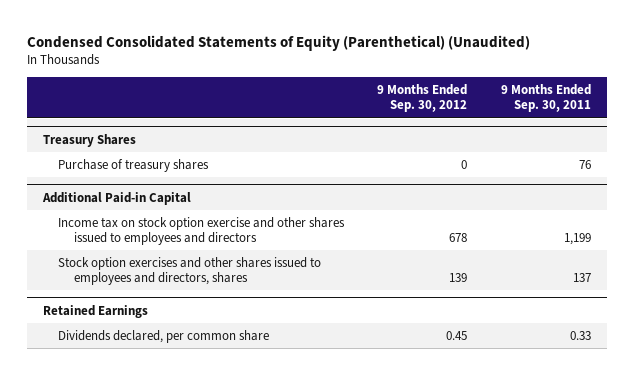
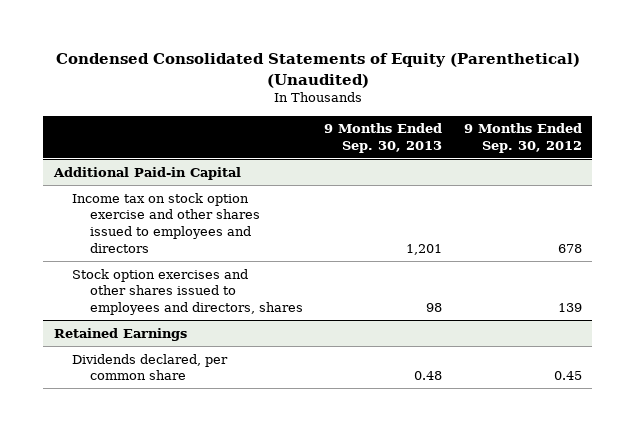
[500,84,591,113] 9 Months Ended Sep. 30, 2011 -> none
none -> [324,123,443,153] 9 Months Ended Sep. 30, 2013
[43,133,137,147] Treasury Shares -> none
[58,158,210,172] Purchase of treasury shares -> none

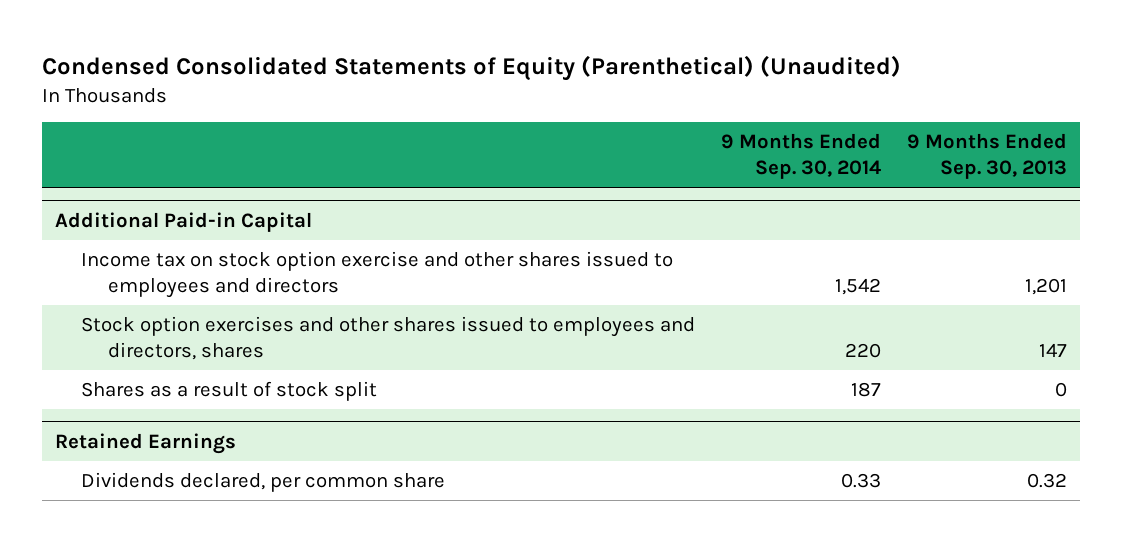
[463,123,582,153] 9 Months Ended Sep. 30, 2012 -> none
none -> [721,133,882,180] 9 Months Ended Sep. 30, 2014
[426,302,443,312] 98 -> [1038,342,1067,357] 147
none -> [81,381,378,402] Shares as a result of stock split
[414,371,443,381] 0.48 -> [1026,473,1067,489] 0.32

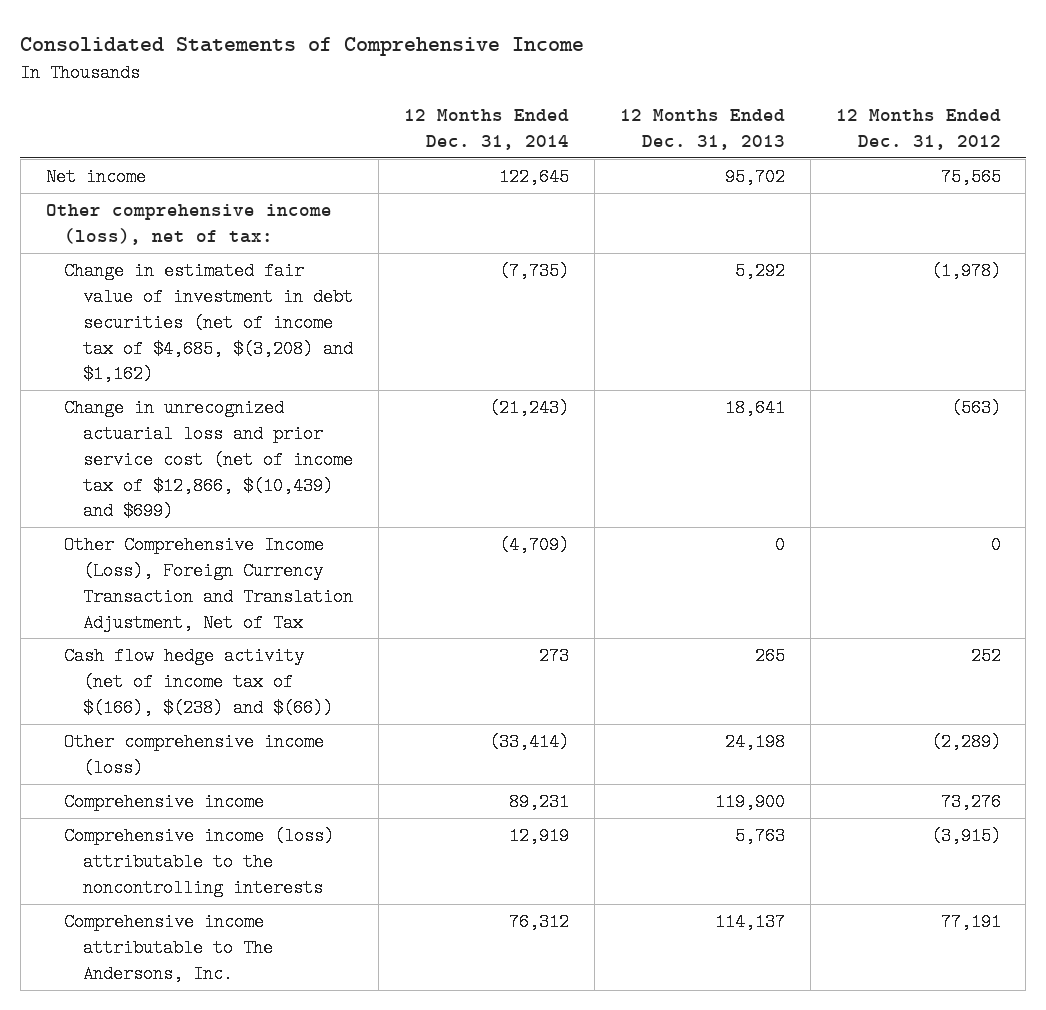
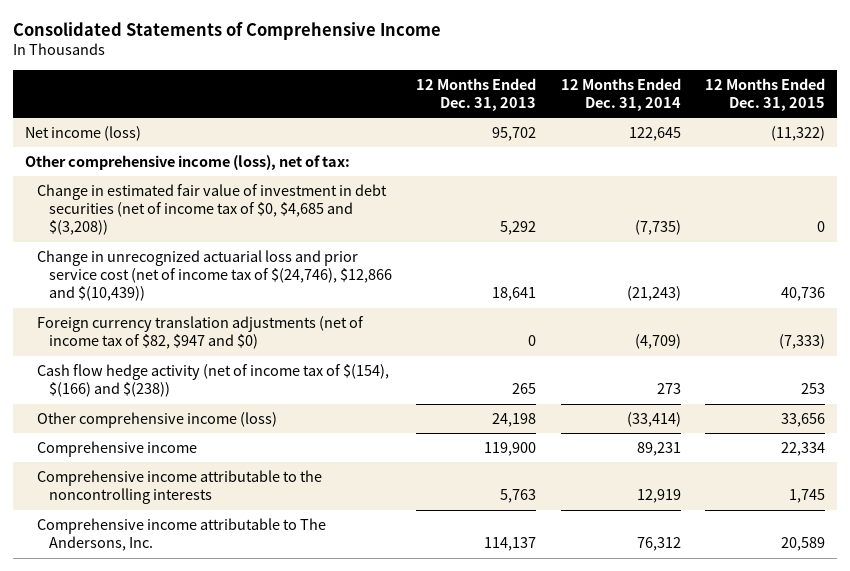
[835,109,1001,150] 12 Months Ended Dec. 31, 2012 -> none
none -> [704,77,825,112] 12 Months Ended Dec. 31, 2015
[45,168,146,187] Net income -> [25,125,142,141] Net income (loss)
[64,262,353,384] Change in estimated fair value of investment in debt securities (net of income tax of $4,685, $(3,208) and $1,162) -> [37,183,388,236] Change in estimated fair value of investment in debt securities (net of income tax of $0, $4,685 and $(3,208))
[64,399,353,521] Change in unrecognized actuarial loss and prior service cost (net of income tax of $12,866, $(10,439) and $699) -> [37,249,393,302] Change in unrecognized actuarial loss and prior service cost (net of income tax of $(24,746), $12,866 and $(10,439))
[64,536,353,632] Other Comprehensive Income (Loss), Foreign Currency Transaction and Translation Adjustment, Net of Tax -> [37,315,365,350] Foreign currency translation adjustments (net of income tax of $82, $947 and $0)
[64,647,333,717] Cash flow hedge activity (net of income tax of $(166), $(238) and $(66)) -> [37,363,390,398] Cash flow hedge activity (net of income tax of $(154), $(166) and $(238))
[64,827,335,897] Comprehensive income (loss) attributable to the noncontrolling interests -> [37,469,323,505] Comprehensive income attributable to the noncontrolling interests

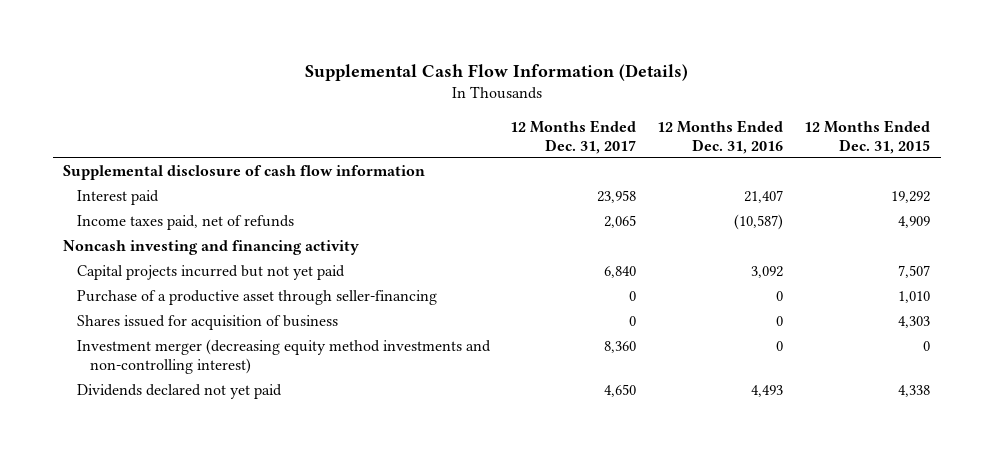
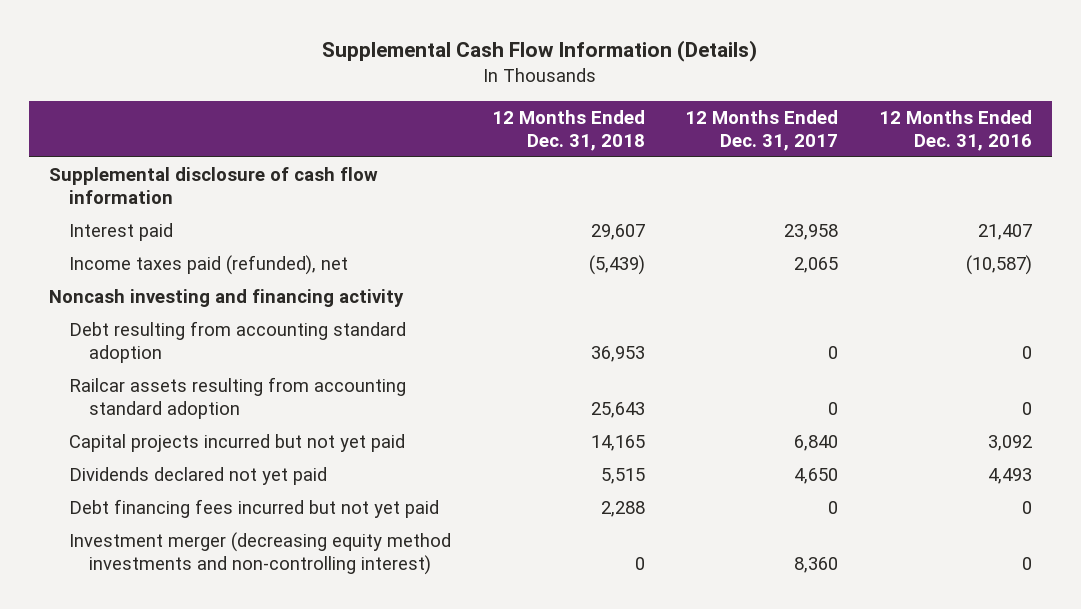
[804,119,931,154] 12 Months Ended Dec. 31, 2015 -> none
none -> [491,109,645,152] 12 Months Ended Dec. 31, 2018
[76,215,294,231] Income taxes paid, net of refunds -> [69,254,349,275] Income taxes paid (refunded), net
none -> [69,320,407,364] Debt resulting from accounting standard adoption
none -> [69,376,407,420] Railcar assets resulting from accounting standard adoption
[76,290,437,306] Purchase of a productive asset through seller-financing -> none
[76,315,338,331] Shares issued for acquisition of business -> none
none -> [69,498,440,518] Debt financing fees incurred but not yet paid
[76,339,491,375] Investment merger (decreasing equity method investments and non-controlling interest) -> [69,531,452,576] Investment merger (decreasing equity method investments and non-controlling interest)

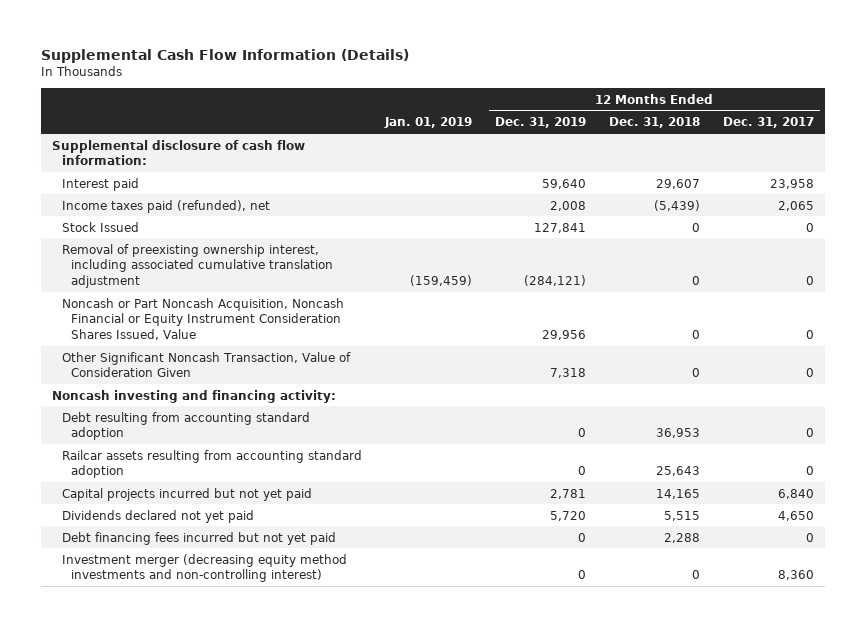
[878,109,1032,152] 12 Months Ended Dec. 31, 2016 -> none
none -> [383,117,472,129] Jan. 01, 2019
none -> [494,117,586,129] Dec. 31, 2019
[48,166,378,205] Supplemental disclosure of cash flow information -> [52,139,306,166] Supplemental disclosure of cash flow information:
none -> [61,221,139,232] Stock Issued
none -> [61,243,333,289] Removal of preexisting ownership interest, including associated cumulative translation adjustment
none -> [61,297,344,341] Noncash or Part Noncash Acquisition, Noncash Financial or Equity Instrument Consideration Shares Issued, Value
none -> [61,351,351,378] Other Significant Noncash Transaction, Value of Consideration Given
[48,288,404,307] Noncash investing and financing activity -> [52,389,337,403] Noncash investing and financing activity:

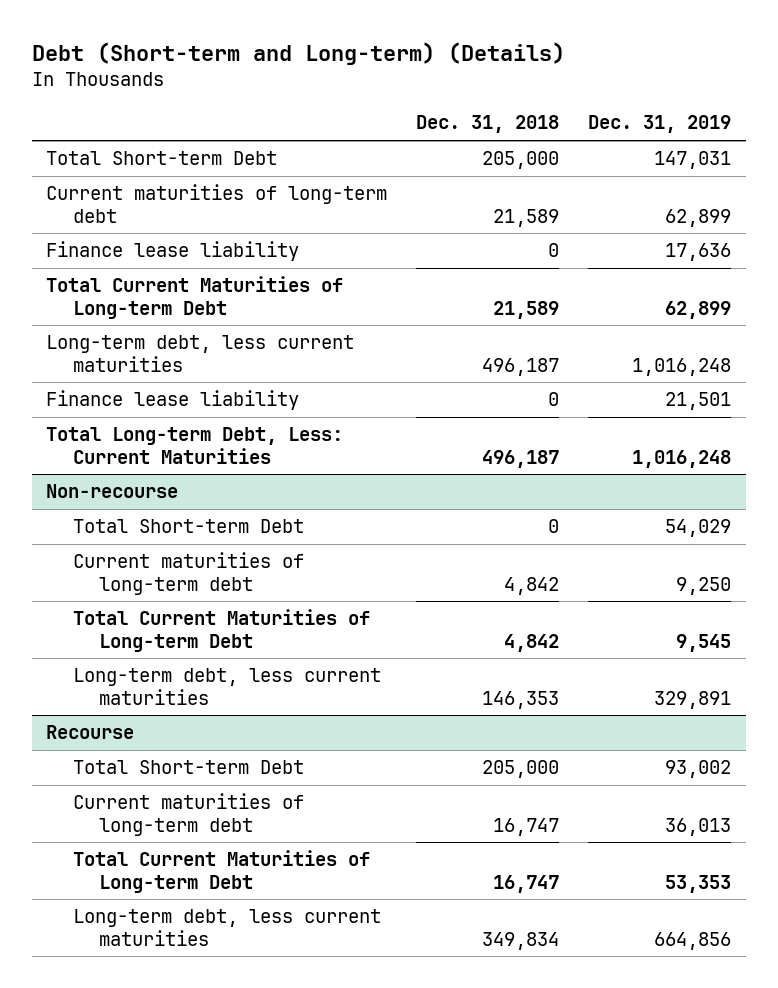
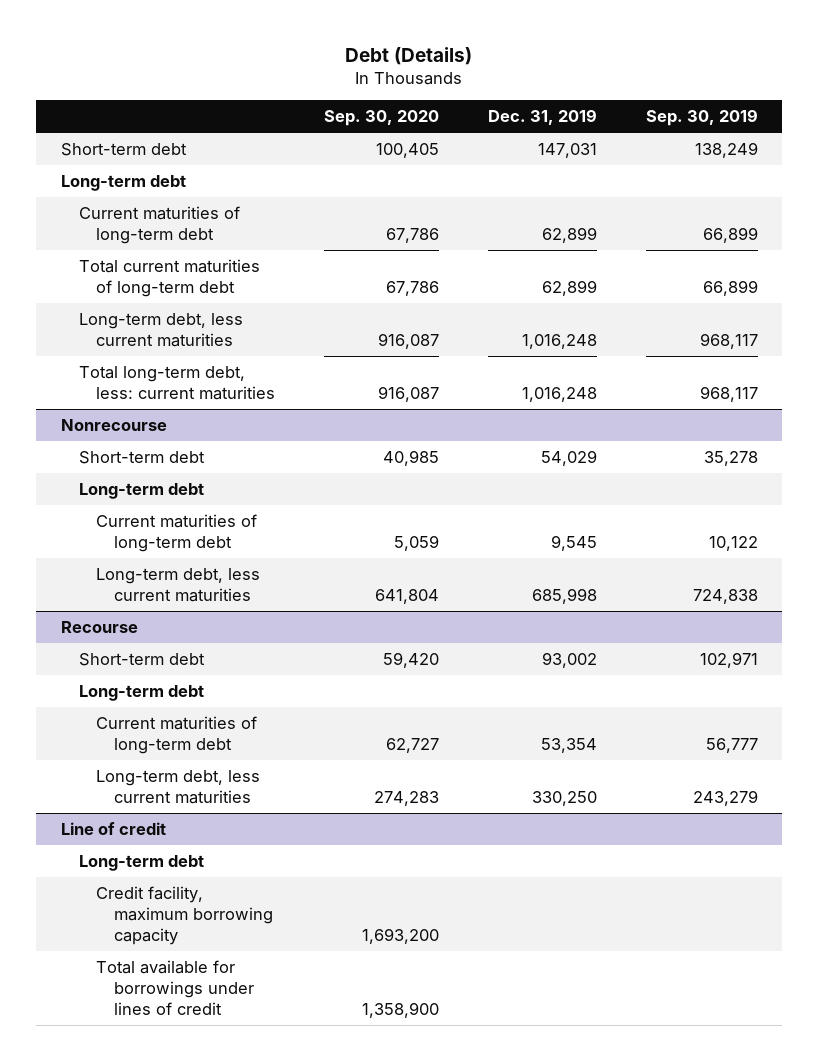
[31,41,565,65] Debt (Short-term and Long-term) (Details) -> [345,46,473,65] Debt (Details)
[416,115,560,134] Dec. 31, 2018 -> none
none -> [324,110,440,127] Sep. 30, 2020
none -> [645,109,758,127] Sep. 30, 2019
[46,151,278,166] Total Short-term Debt -> [60,142,187,156] Short-term debt
none -> [60,174,186,191] Long-term debt
[46,241,300,262] Finance lease liability -> none
[46,276,344,319] Total Current Maturities of Long-term Debt -> [78,258,260,298] Total current maturities of long-term debt
[46,390,300,411] Finance lease liability -> none
[72,609,370,652] Total Current Maturities of Long-term Debt -> none
[46,427,344,464] Total Long-term Debt, Less: Current Maturities -> [78,365,276,401] Total long-term debt, less: current maturities
[46,484,179,499] Non-recourse -> [60,418,167,431] Nonrecourse
[72,519,304,534] Total Short-term Debt -> [78,450,205,464] Short-term debt
none -> [78,482,204,499] Long-term debt
[676,576,732,595] 9,250 -> [550,535,597,552] 9,545
[654,690,732,709] 329,891 -> [531,588,597,605] 685,998
[72,850,370,893] Total Current Maturities of Long-term Debt -> none
[72,760,304,775] Total Short-term Debt -> [78,652,205,666] Short-term debt
none -> [78,684,204,701] Long-term debt
[665,817,732,836] 36,013 -> [540,738,597,754] 53,354
[654,931,732,950] 664,856 -> [531,791,597,807] 330,250
none -> [60,821,166,835] Line of credit
none -> [78,854,204,871] Long-term debt
none -> [96,885,274,946] Credit facility, maximum borrowing capacity
none -> [96,959,255,1016] Total available for borrowings under lines of credit

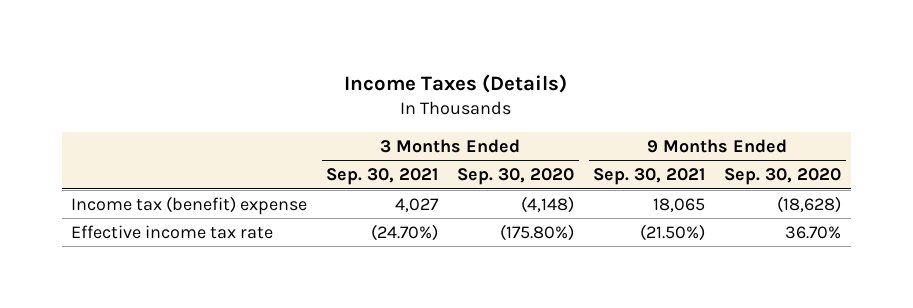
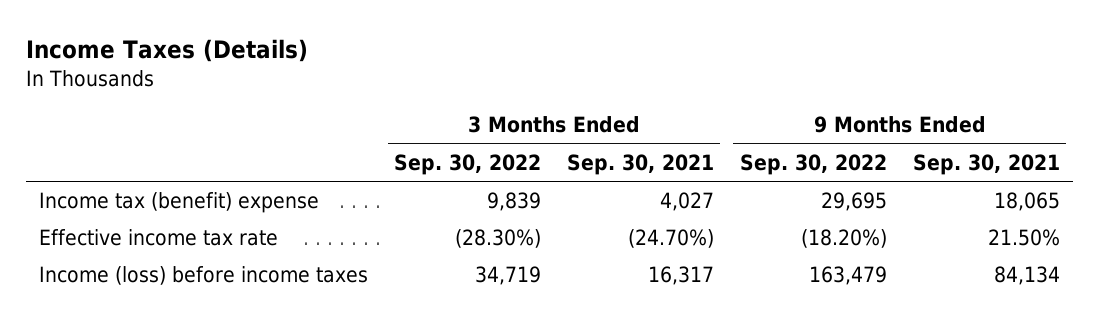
[457,168,575,186] Sep. 30, 2020 -> none
[724,168,842,186] Sep. 30, 2020 -> none
none -> [394,153,542,175] Sep. 30, 2022
none -> [739,153,887,175] Sep. 30, 2022
[640,223,706,241] (21.50%) -> [987,229,1060,247] 21.50%
none -> [39,266,369,286] Income (loss) before income taxes

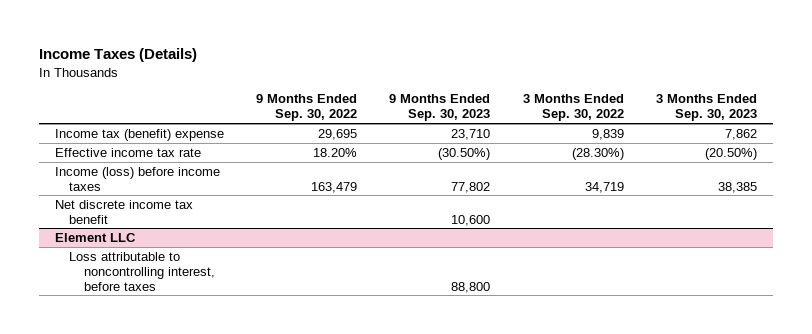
[566,153,714,175] Sep. 30, 2021 -> none
[912,153,1060,175] Sep. 30, 2021 -> none
none -> [389,94,491,122] 9 Months Ended Sep. 30, 2023
none -> [655,94,757,122] 3 Months Ended Sep. 30, 2023
[800,229,887,249] (18.20%) -> [313,147,358,157] 18.20%
none -> [55,199,194,224] Net discrete income tax benefit
none -> [55,232,137,242] Element LLC
none -> [69,251,215,291] Loss attributable to noncontrolling interest, before taxes

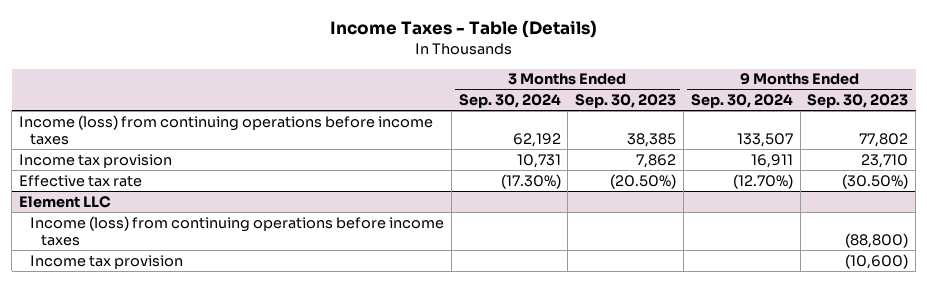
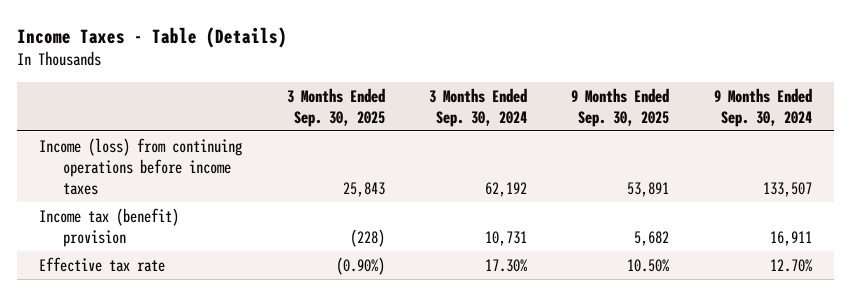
[575,94,677,109] Sep. 30, 2023 -> none
[807,94,909,109] Sep. 30, 2023 -> none
none -> [286,87,385,127] 3 Months Ended Sep. 30, 2025
none -> [571,87,670,127] 9 Months Ended Sep. 30, 2025
[18,195,111,208] Element LLC -> none
[30,215,445,246] Income (loss) from continuing operations before income taxes -> none
[30,254,184,269] Income tax provision -> none
[18,153,172,168] Income tax provision -> [39,207,180,247] Income tax (benefit) provision
[500,173,561,189] (17.30%) -> [484,258,527,272] 17.30%
[732,173,793,189] (12.70%) -> [769,258,812,272] 12.70%

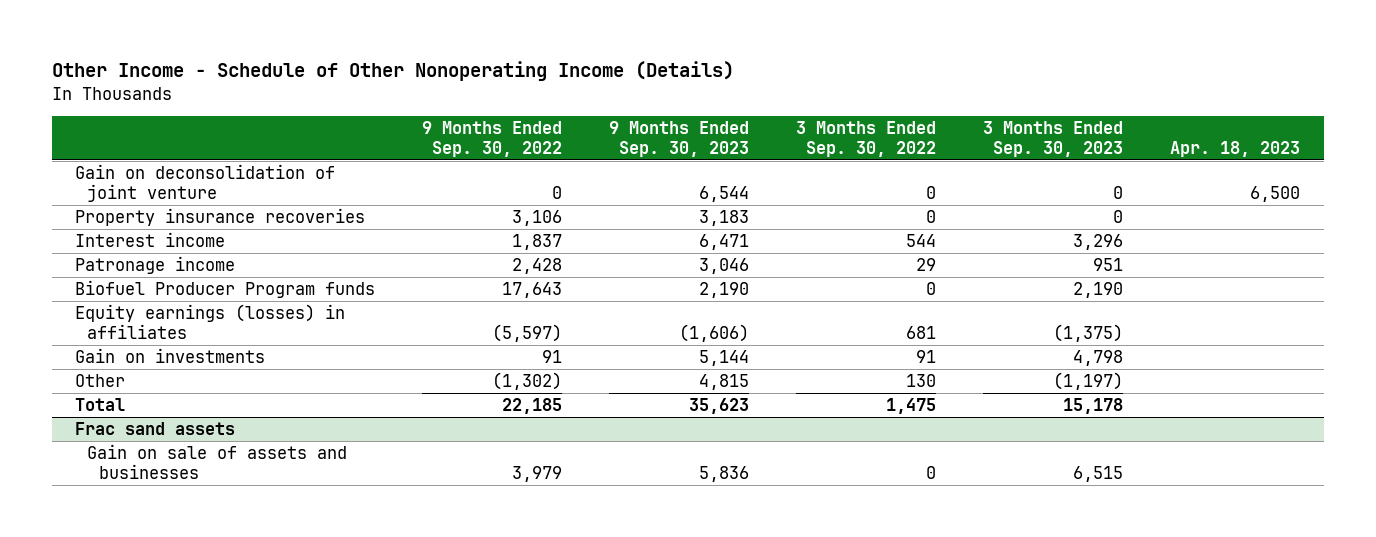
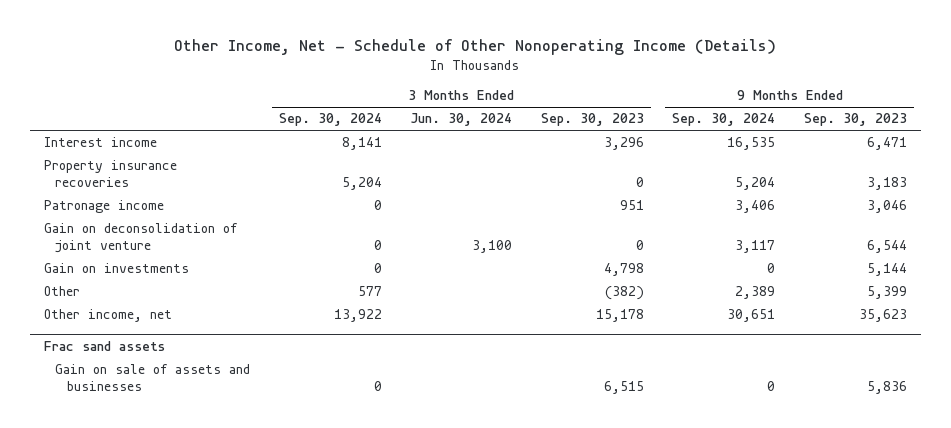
[51,61,734,82] Other Income - Schedule of Other Nonoperating Income (Details) -> [174,39,777,56] Other Income, Net - Schedule of Other Nonoperating Income (Details)
[422,121,563,157] 9 Months Ended Sep. 30, 2022 -> none
[796,121,937,157] 3 Months Ended Sep. 30, 2022 -> none
[1170,140,1301,157] Apr. 18, 2023 -> none
none -> [278,113,382,127] Sep. 30, 2024
none -> [410,113,513,127] Jun. 30, 2024
none -> [672,113,776,127] Sep. 30, 2024
[75,208,366,227] Property insurance recoveries -> [43,160,177,188] Property insurance recoveries
[75,280,376,299] Biofuel Producer Program funds -> none
[75,304,346,339] Equity earnings (losses) in affiliates -> none
[75,164,336,202] Gain on deconsolidation of joint venture -> [43,223,238,254] Gain on deconsolidation of joint venture
[699,374,750,391] 4,815 -> [866,286,907,300] 5,399
[1053,372,1124,391] (1,197) -> [604,286,644,301] (382)
[75,398,126,412] Total -> [43,309,172,323] Other income, net

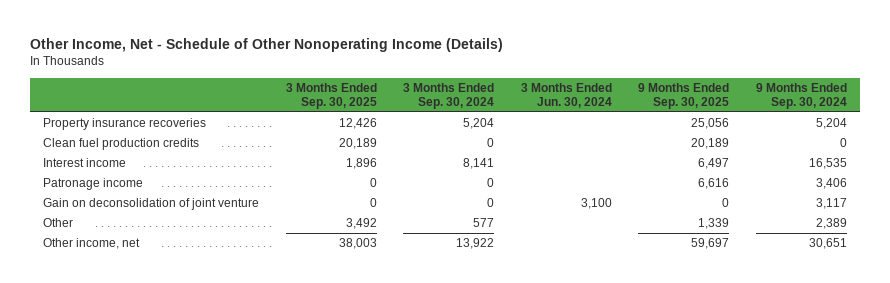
[540,113,644,127] Sep. 30, 2023 -> none
[803,113,907,127] Sep. 30, 2023 -> none
none -> [285,82,377,110] 3 Months Ended Sep. 30, 2025
none -> [638,82,730,110] 9 Months Ended Sep. 30, 2025
none -> [43,138,200,151] Clean fuel production credits
[43,137,157,148] Interest income -> [43,158,127,168] Interest income
[43,263,189,274] Gain on investments -> none
[43,340,165,351] Frac sand assets -> none
[55,364,251,392] Gain on sale of assets and businesses -> none

